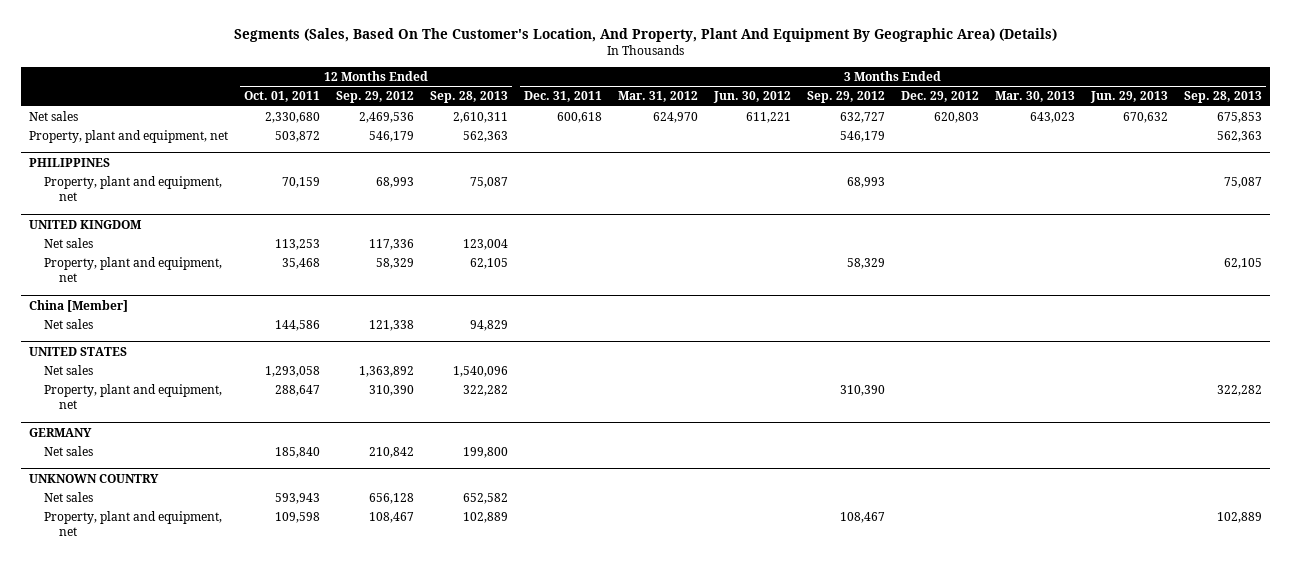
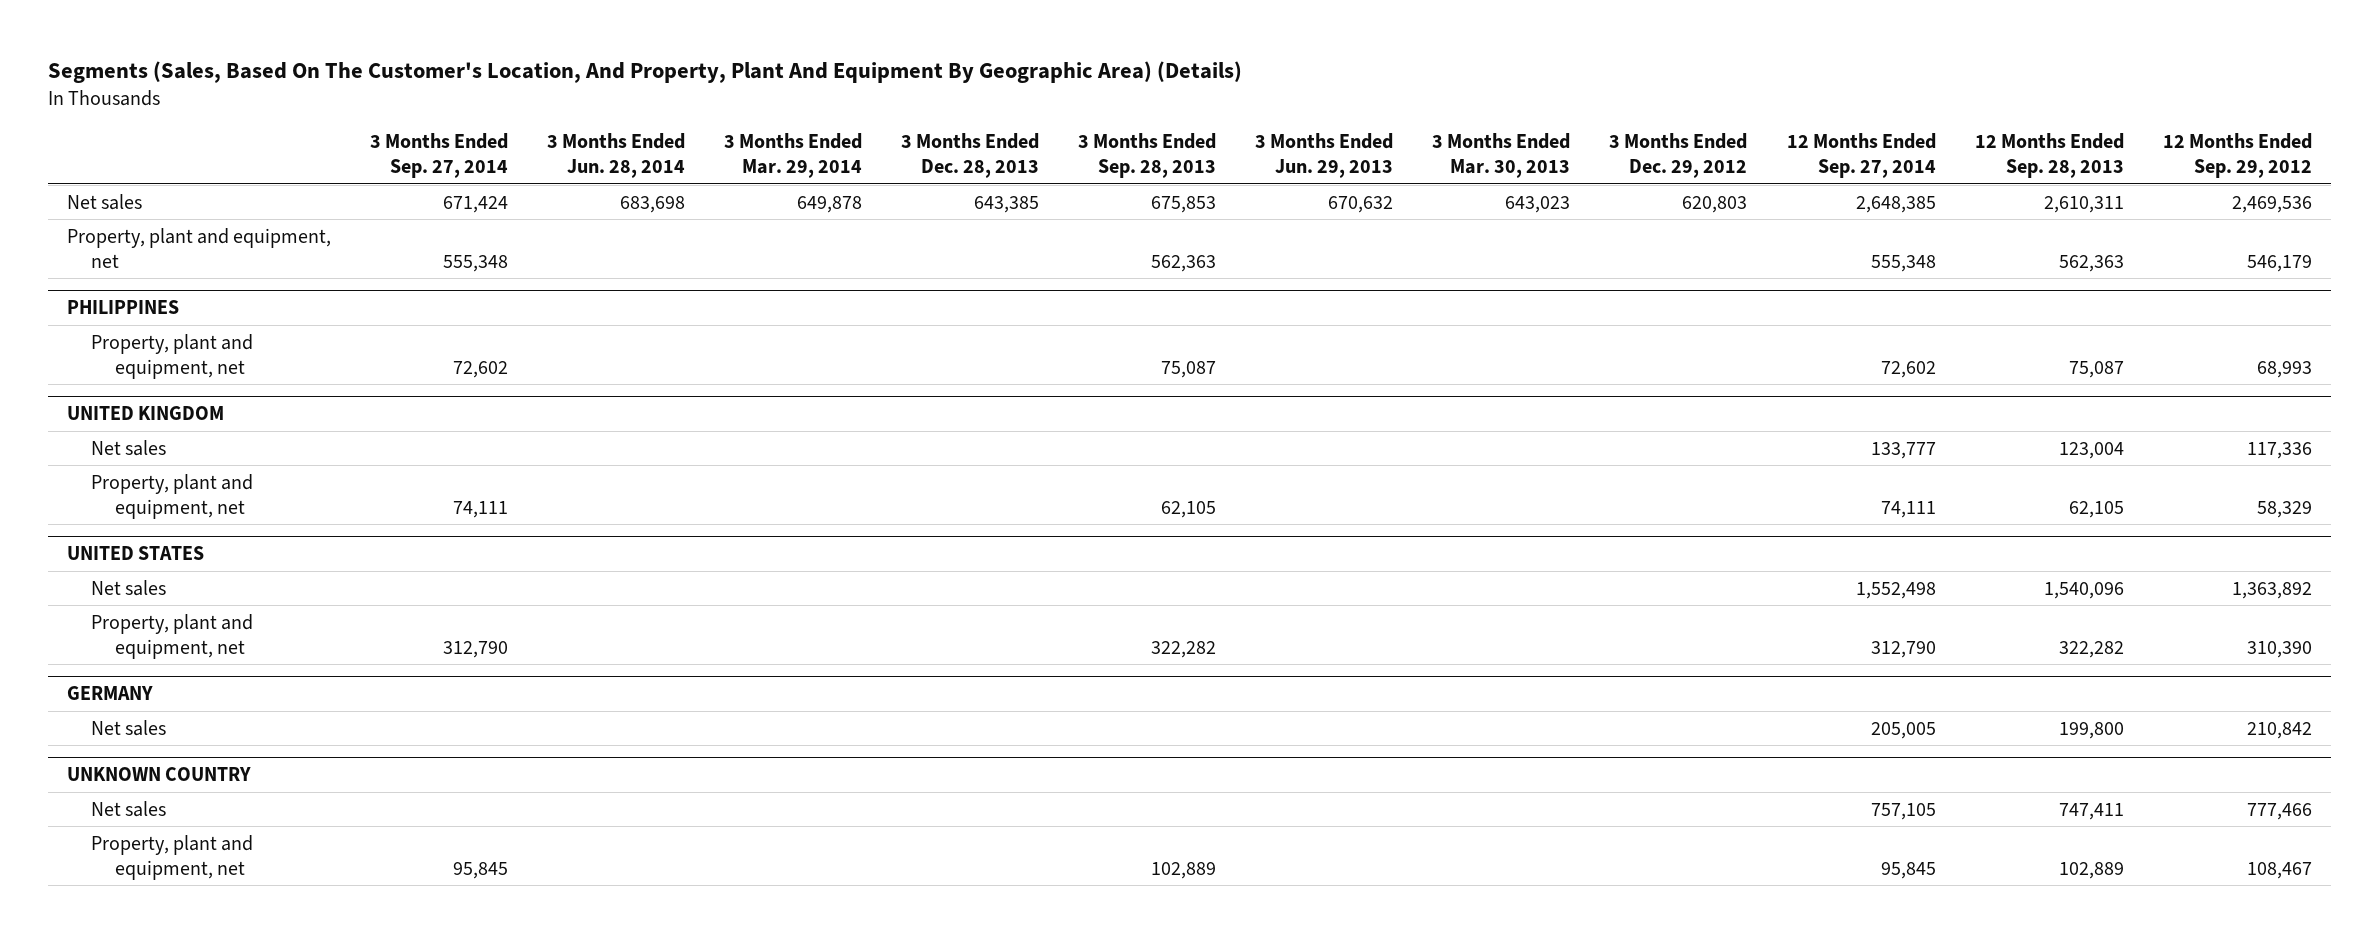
[243,91,320,103] Oct. 01, 2011 -> none
[523,91,602,103] Dec. 31, 2011 -> none
[618,91,699,103] Mar. 31, 2012 -> none
[713,91,792,104] Jun. 30, 2012 -> none
[807,91,886,104] Sep. 29, 2012 -> none
none -> [370,133,509,179] 3 Months Ended Sep. 27, 2014
none -> [547,133,686,179] 3 Months Ended Jun. 28, 2014
none -> [724,133,863,179] 3 Months Ended Mar. 29, 2014
none -> [901,133,1040,179] 3 Months Ended Dec. 28, 2013
none -> [1786,133,1936,179] 12 Months Ended Sep. 27, 2014
[28,299,128,312] China [Member] -> none
[43,318,93,329] Net sales -> none
[368,492,414,504] 656,128 -> [2246,802,2312,820] 777,466
[462,492,508,504] 652,582 -> [2058,802,2124,820] 747,411

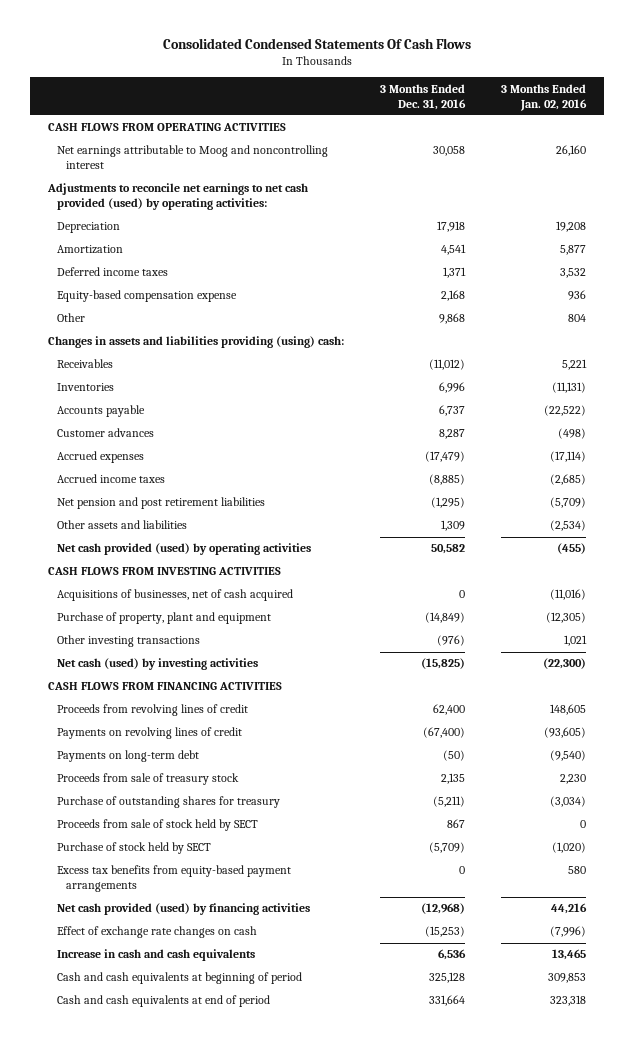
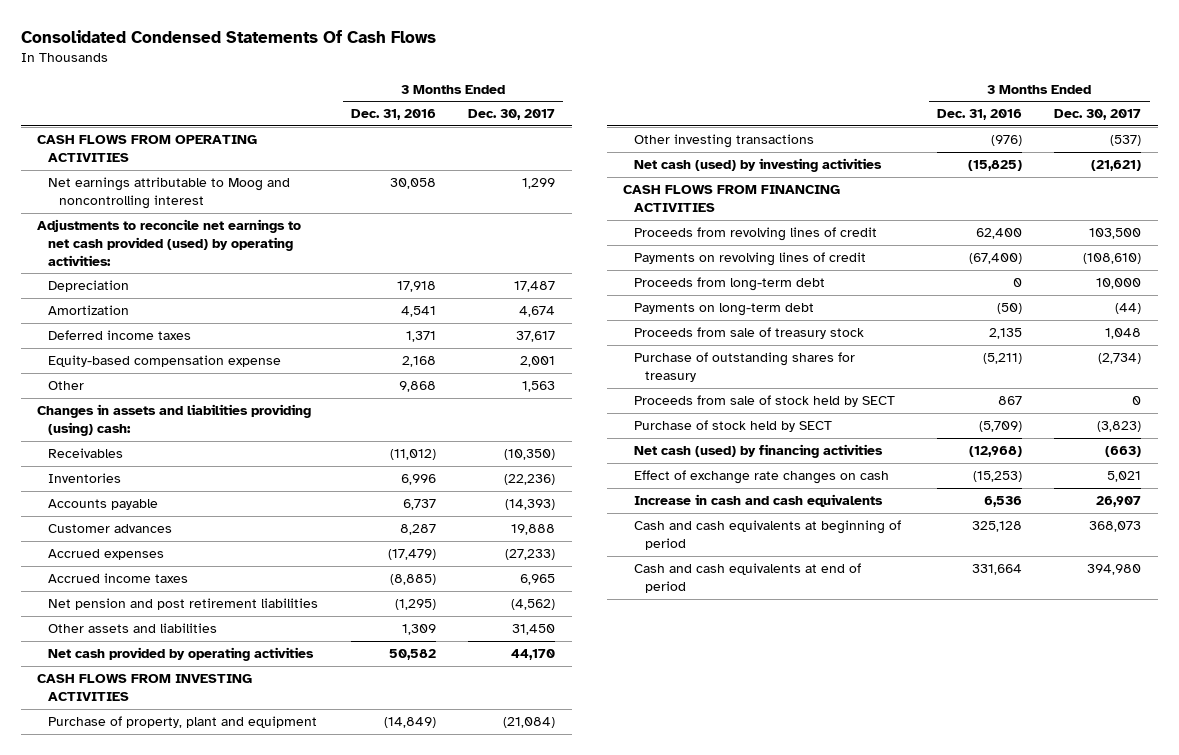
[500,83,587,111] 3 Months Ended Jan. 02, 2016 -> none
none -> [468,109,556,121] Dec. 30, 2017
[56,543,311,556] Net cash provided (used) by operating activities -> [48,647,315,662] Net cash provided by operating activities
[56,589,293,602] Acquisitions of businesses, net of cash acquired -> none
none -> [634,277,826,292] Proceeds from long-term debt
[56,865,291,893] Excess tax benefits from equity-based payment arrangements -> none
[56,903,310,916] Net cash provided (used) by financing activities -> [634,444,884,459] Net cash (used) by financing activities

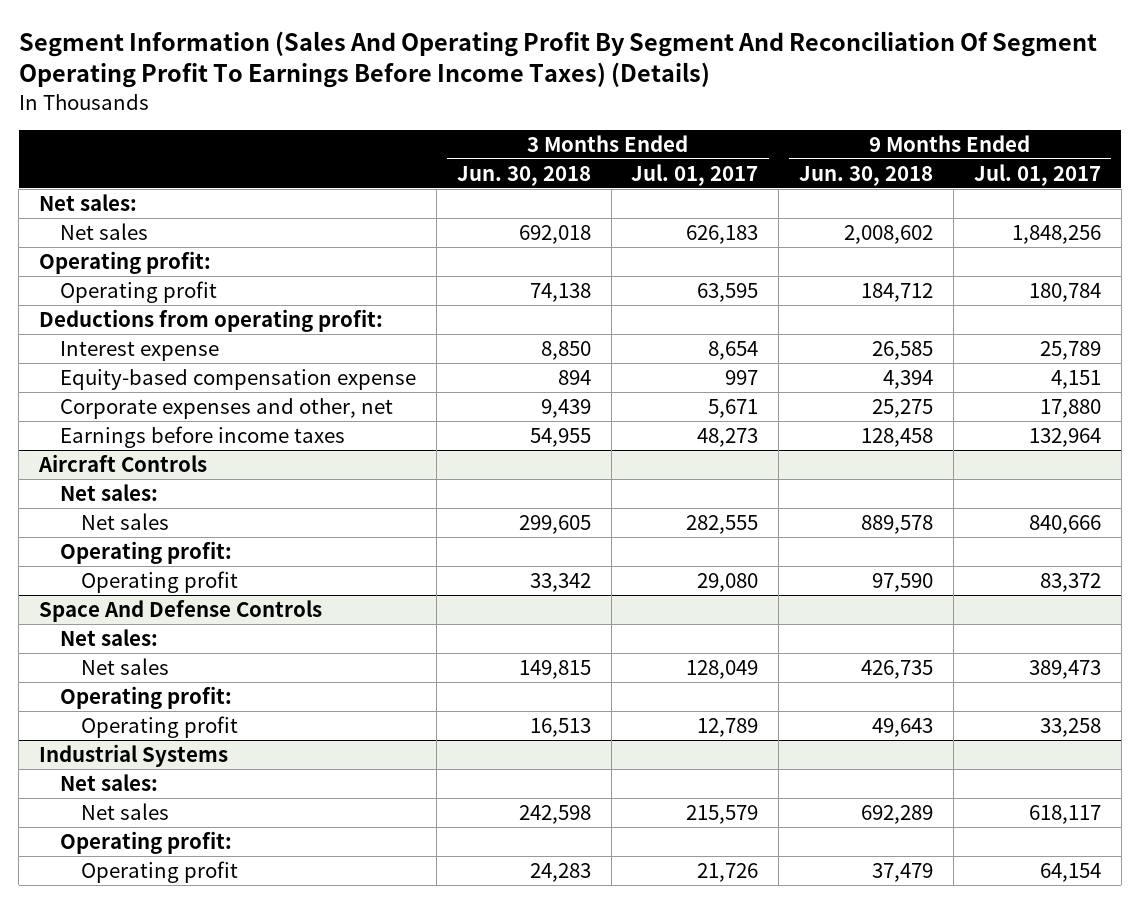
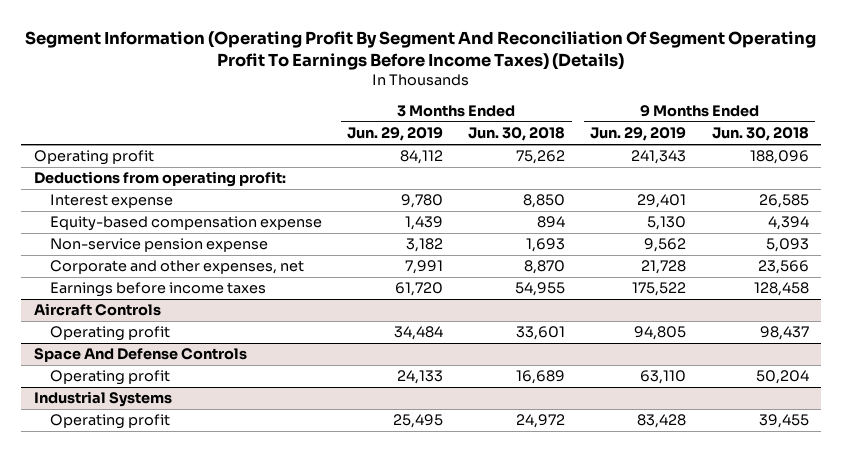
[18,30,1097,89] Segment Information (Sales And Operating Profit By Segment And Reconciliation Of Segment Operating Profit To Earnings Before Income Taxes) (Details) -> [25,30,817,70] Segment Information (Operating Profit By Segment And Reconciliation Of Segment Operating Profit To Earnings Before Income Taxes) (Details)
[631,163,759,186] Jul. 01, 2017 -> none
[973,163,1101,186] Jul. 01, 2017 -> none
none -> [347,127,444,142] Jun. 29, 2019
none -> [590,127,687,142] Jun. 29, 2019
[39,193,138,211] Net sales: -> none
[60,222,149,240] Net sales -> none
[39,250,212,274] Operating profit: -> none
[529,282,591,302] 74,138 -> [516,150,566,165] 75,262
[861,282,934,302] 184,712 -> [749,150,809,165] 188,096
none -> [49,238,268,253] Non-service pension expense
[60,397,394,419] Corporate expenses and other, net -> [49,260,304,275] Corporate and other expenses, net
[540,398,591,418] 9,439 -> [524,260,566,275] 8,870
[872,398,934,418] 25,275 -> [757,260,809,275] 23,566
[60,483,159,501] Net sales: -> none
[80,512,169,530] Net sales -> none
[60,540,233,564] Operating profit: -> none
[529,572,591,592] 33,342 -> [516,326,566,341] 33,601
[872,572,934,592] 97,590 -> [759,326,809,341] 98,437
[60,628,159,646] Net sales: -> none
[80,657,169,675] Net sales -> none
[60,685,233,709] Operating profit: -> none
[529,717,591,737] 16,513 -> [516,370,566,385] 16,689
[872,717,934,737] 49,643 -> [755,370,809,385] 50,204
[60,773,159,791] Net sales: -> none
[80,802,169,820] Net sales -> none
[60,830,233,854] Operating profit: -> none
[529,862,591,882] 24,283 -> [516,414,566,429] 24,972
[872,862,934,882] 37,479 -> [758,414,809,429] 39,455

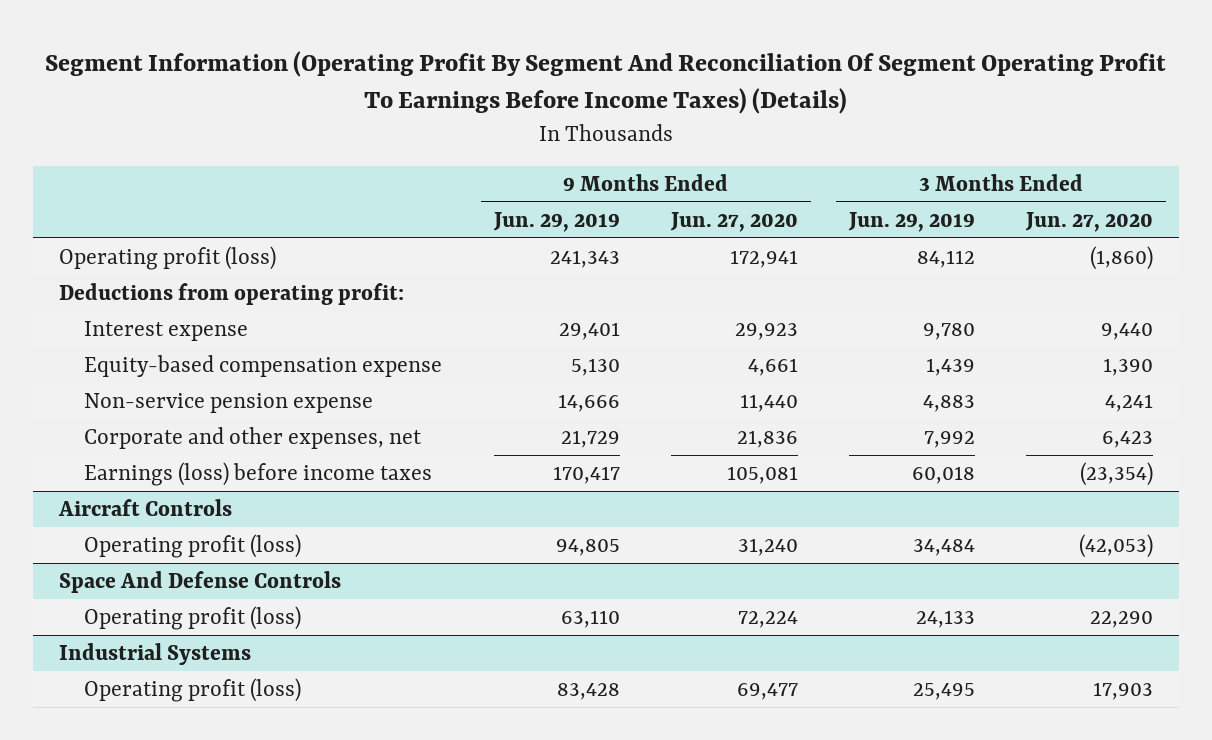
[468,127,566,142] Jun. 30, 2018 -> none
[711,127,809,142] Jun. 30, 2018 -> none
none -> [669,211,798,232] Jun. 27, 2020
none -> [1025,211,1154,232] Jun. 27, 2020
[33,150,154,166] Operating profit -> [58,245,276,270] Operating profit (loss)
[406,238,444,253] 3,182 -> [923,394,976,412] 4,883
[644,238,687,253] 9,562 -> [557,393,620,412] 14,666
[405,260,444,275] 7,991 -> [924,430,976,448] 7,992
[641,260,687,275] 21,728 -> [560,429,620,448] 21,729
[49,282,266,298] Earnings before income taxes -> [84,461,433,486] Earnings (loss) before income taxes
[395,282,444,297] 61,720 -> [912,465,976,484] 60,018
[632,282,687,297] 175,522 -> [552,465,620,484] 170,417
[49,326,170,342] Operating profit -> [84,533,302,558] Operating profit (loss)
[49,370,170,386] Operating profit -> [84,605,302,630] Operating profit (loss)
[49,414,170,430] Operating profit -> [84,677,302,702] Operating profit (loss)

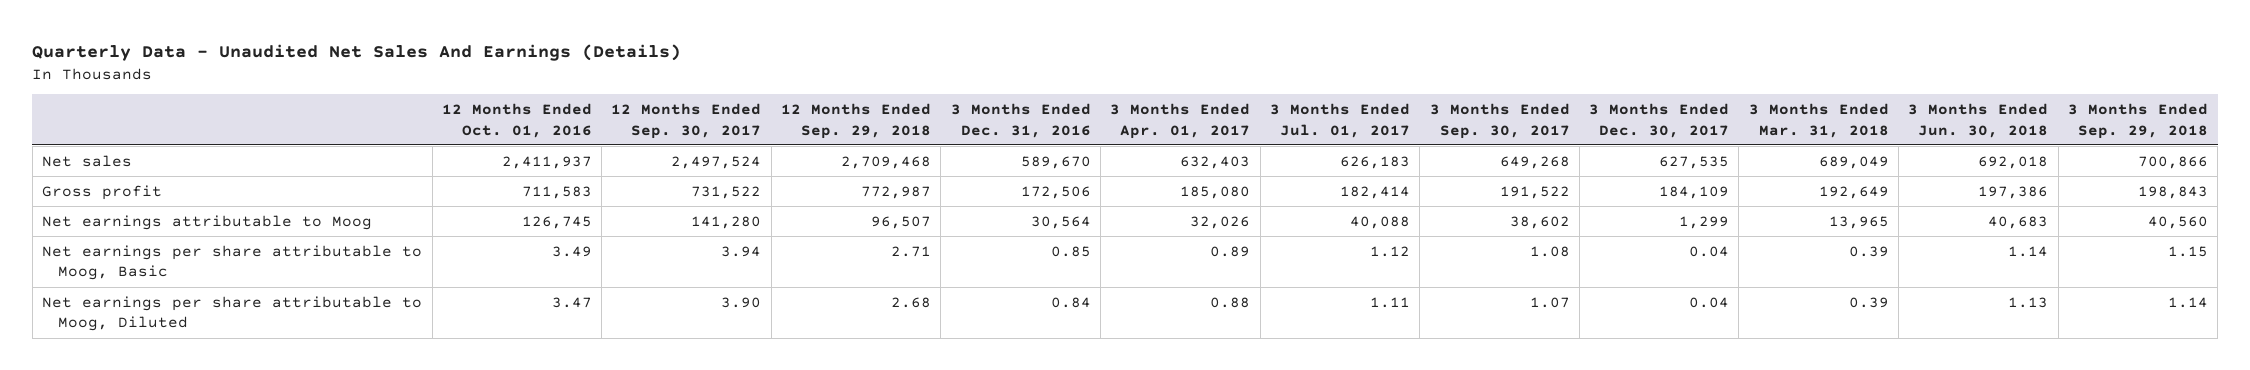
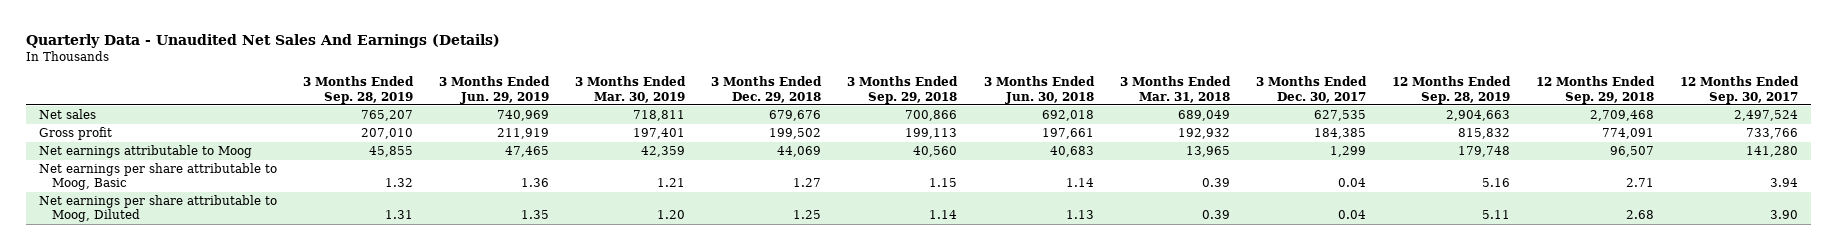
[441,103,592,138] 12 Months Ended Oct. 01, 2016 -> none
[950,103,1091,138] 3 Months Ended Dec. 31, 2016 -> none
[1110,103,1251,139] 3 Months Ended Apr. 01, 2017 -> none
[1269,103,1410,138] 3 Months Ended Jul. 01, 2017 -> none
[1429,103,1570,139] 3 Months Ended Sep. 30, 2017 -> none
none -> [303,76,415,104] 3 Months Ended Sep. 28, 2019
none -> [439,76,551,104] 3 Months Ended Jun. 29, 2019
none -> [575,76,687,103] 3 Months Ended Mar. 30, 2019
none -> [711,76,823,103] 3 Months Ended Dec. 29, 2018
none -> [1391,76,1511,104] 12 Months Ended Sep. 28, 2019
[691,185,762,199] 731,522 -> [1745,128,1798,140] 733,766
[861,185,932,199] 772,987 -> [1601,128,1654,140] 774,091
[1659,185,1730,199] 184,109 -> [1313,128,1366,140] 184,385
[1818,185,1889,199] 192,649 -> [1177,128,1230,140] 192,932
[1978,185,2049,199] 197,386 -> [1041,128,1094,140] 197,661
[2138,185,2209,199] 198,843 -> [905,128,958,140] 199,113

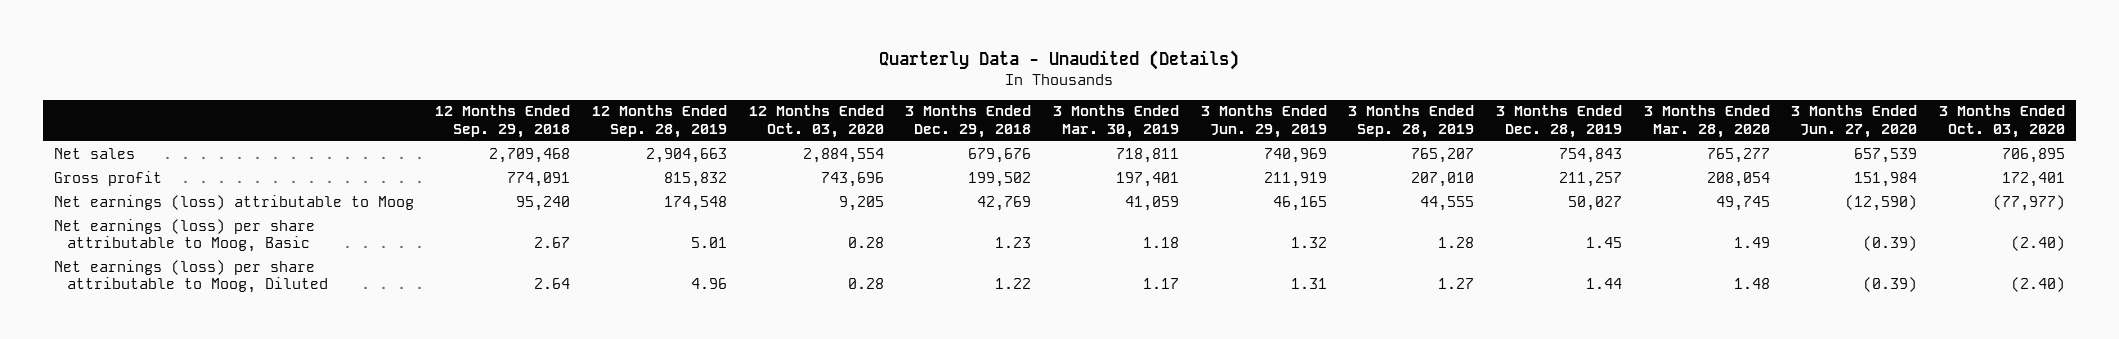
[26,33,501,48] Quarterly Data - Unaudited Net Sales And Earnings (Details) -> [879,50,1240,71] Quarterly Data - Unaudited (Details)
[847,76,959,104] 3 Months Ended Sep. 29, 2018 -> none
[983,76,1095,104] 3 Months Ended Jun. 30, 2018 -> none
[1119,76,1231,103] 3 Months Ended Mar. 31, 2018 -> none
[1255,76,1367,103] 3 Months Ended Dec. 30, 2017 -> none
[1679,76,1799,104] 12 Months Ended Sep. 30, 2017 -> none
none -> [748,105,884,139] 12 Months Ended Oct. 03, 2020
none -> [1495,105,1622,139] 3 Months Ended Dec. 28, 2019
none -> [1643,105,1770,139] 3 Months Ended Mar. 28, 2020
none -> [1791,105,1918,139] 3 Months Ended Jun. 27, 2020
none -> [1939,105,2066,139] 3 Months Ended Oct. 03, 2020
[39,145,253,159] Net earnings attributable to Moog -> [53,194,414,210] Net earnings (loss) attributable to Moog
[369,146,414,158] 45,855 -> [1420,195,1475,211] 44,555
[505,146,550,158] 47,465 -> [1272,195,1327,211] 46,165
[641,146,686,158] 42,359 -> [1124,195,1179,211] 41,059
[777,146,822,158] 44,069 -> [977,195,1032,211] 42,769
[1457,146,1510,158] 179,748 -> [663,195,727,211] 174,548
[1609,146,1654,158] 96,507 -> [516,195,571,211] 95,240
[39,163,278,191] Net earnings per share attributable to Moog, Basic -> [53,218,315,253] Net earnings (loss) per share attributable to Moog, Basic
[385,178,414,188] 1.32 -> [1438,237,1475,249] 1.28
[521,178,550,188] 1.36 -> [1290,237,1327,249] 1.32
[657,178,686,188] 1.21 -> [1142,237,1179,249] 1.18
[793,178,822,188] 1.27 -> [995,237,1032,249] 1.23
[1481,178,1510,188] 5.16 -> [690,237,727,249] 5.01
[1625,178,1654,188] 2.71 -> [534,237,571,249] 2.67
[39,195,278,223] Net earnings per share attributable to Moog, Diluted -> [53,259,329,294] Net earnings (loss) per share attributable to Moog, Diluted
[385,210,414,220] 1.31 -> [1438,278,1475,290] 1.27
[521,210,550,220] 1.35 -> [1290,278,1327,290] 1.31
[657,210,686,220] 1.20 -> [1142,278,1179,290] 1.17
[793,210,822,220] 1.25 -> [995,278,1032,290] 1.22
[1481,210,1510,220] 5.11 -> [690,278,727,290] 4.96
[1625,210,1654,220] 2.68 -> [534,278,571,290] 2.64

